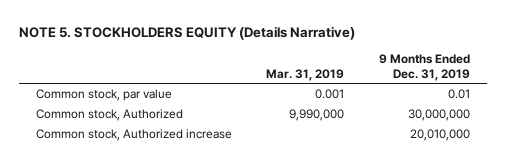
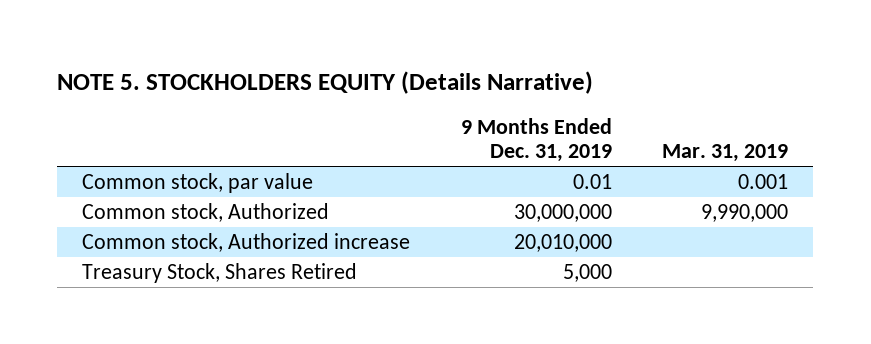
none -> [82,262,358,283] Treasury Stock, Shares Retired

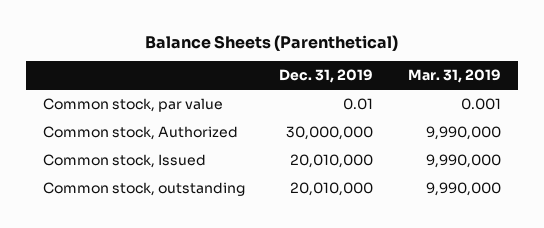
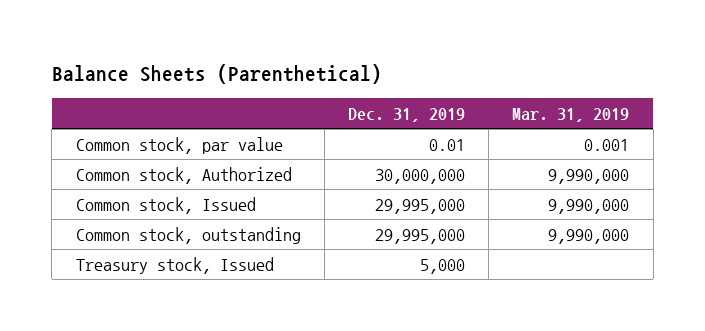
[290,154,374,169] 20,010,000 -> [374,198,465,214] 29,995,000
[290,182,374,197] 20,010,000 -> [374,228,465,244] 29,995,000
none -> [75,256,274,274] Treasury stock, Issued

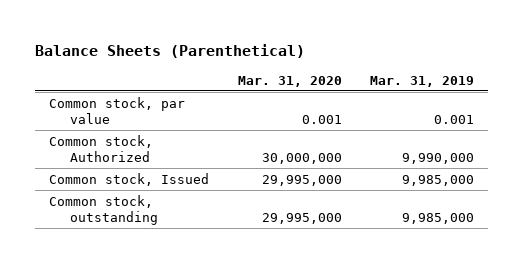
[347,107,465,122] Dec. 31, 2019 -> none
none -> [237,75,342,87] Mar. 31, 2020
[75,256,274,274] Treasury stock, Issued -> none
[548,198,630,214] 9,990,000 -> [401,174,474,186] 9,985,000
[548,228,630,244] 9,990,000 -> [401,212,474,224] 9,985,000

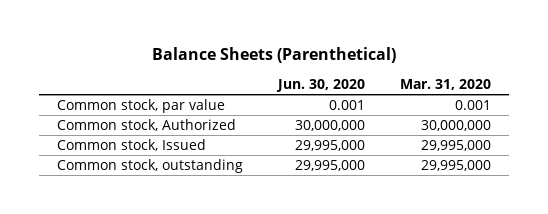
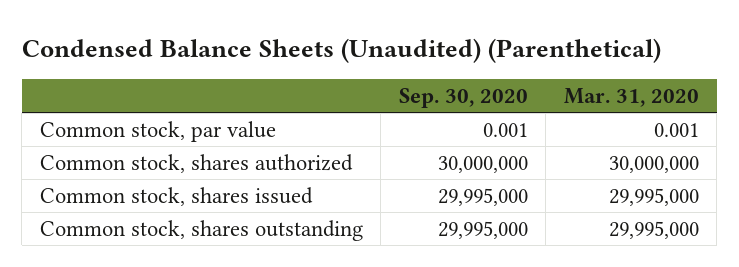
[152,47,397,64] Balance Sheets (Parenthetical) -> [21,37,661,63] Condensed Balance Sheets (Unaudited) (Parenthetical)
[276,78,366,92] Jun. 30, 2020 -> none
none -> [398,88,528,109] Sep. 30, 2020
[56,118,236,131] Common stock, Authorized -> [39,153,353,173] Common stock, shares authorized
[56,138,206,151] Common stock, Issued -> [39,186,313,206] Common stock, shares issued
[56,158,243,173] Common stock, outstanding -> [39,219,363,241] Common stock, shares outstanding

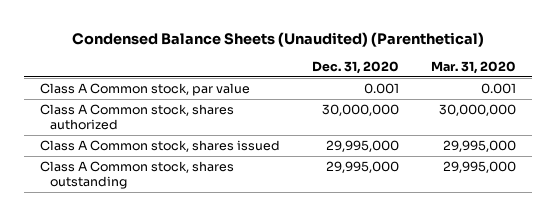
[398,88,528,109] Sep. 30, 2020 -> none
none -> [312,61,400,75] Dec. 31, 2020
[39,120,276,142] Common stock, par value -> [40,82,251,96] Class A Common stock, par value
[39,153,353,173] Common stock, shares authorized -> [40,103,235,131] Class A Common stock, shares authorized
[39,186,313,206] Common stock, shares issued -> [40,139,281,152] Class A Common stock, shares issued
[39,219,363,241] Common stock, shares outstanding -> [40,160,235,190] Class A Common stock, shares outstanding

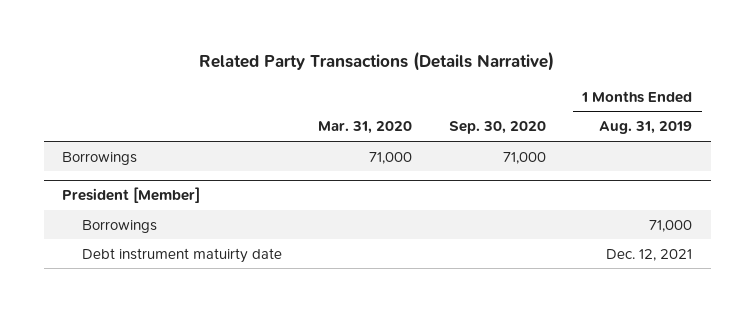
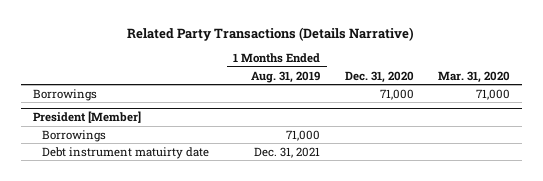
[448,121,546,135] Sep. 30, 2020 -> none
none -> [344,70,414,83] Dec. 31, 2020
[606,248,693,261] Dec. 12, 2021 -> [254,146,321,158] Dec. 31, 2021

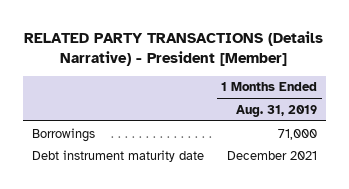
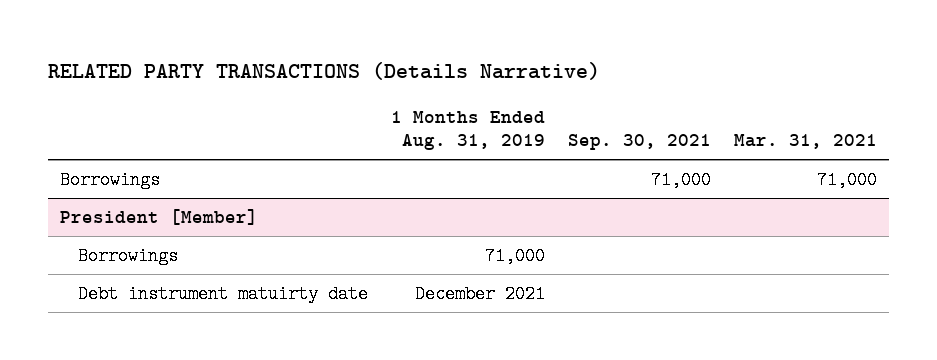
[24,30,324,66] RELATED PARTY TRANSACTIONS (Details Narrative) - President [Member] -> [48,62,601,81] RELATED PARTY TRANSACTIONS (Details Narrative)
none -> [568,134,712,151] Sep. 30, 2021
none -> [734,134,878,150] Mar. 31, 2021
none -> [59,170,160,189] Borrowings
none -> [59,208,258,225] President [Member]
[31,149,204,162] Debt instrument maturity date -> [77,284,368,303] Debt instrument matuirty date

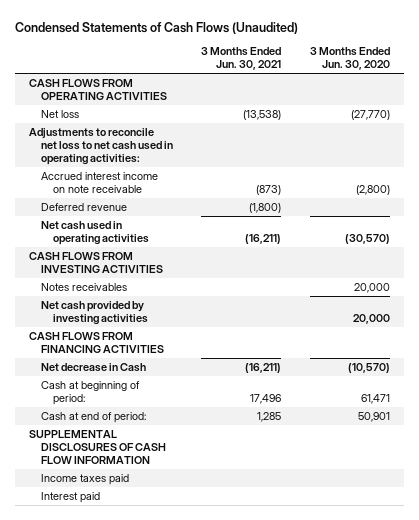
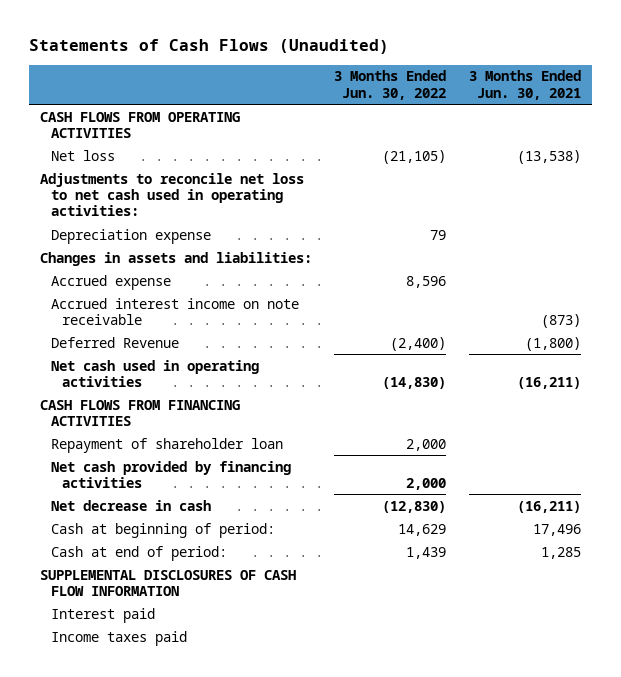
[14,21,298,34] Condensed Statements of Cash Flows (Unaudited) -> [29,38,390,54] Statements of Cash Flows (Unaudited)
[309,47,390,71] 3 Months Ended Jun. 30, 2020 -> none
none -> [334,70,447,100] 3 Months Ended Jun. 30, 2022
none -> [50,228,211,244] Depreciation expense
none -> [40,251,313,266] Changes in assets and liabilities:
none -> [50,274,171,290] Accrued expense
[40,202,127,211] Deferred revenue -> [50,336,179,348] Deferred Revenue
[28,251,163,273] CASH FLOWS FROM INVESTING ACTIVITIES -> none
[40,282,127,291] Notes receivables -> none
[40,300,148,325] Net cash provided by investing activities -> none
none -> [50,437,283,453] Repayment of shareholder loan
none -> [50,460,291,488] Net cash provided by financing activities
[40,362,146,372] Net decrease in Cash -> [50,499,211,511] Net decrease in cash
[40,473,129,485] Income taxes paid -> [50,630,187,646] Income taxes paid

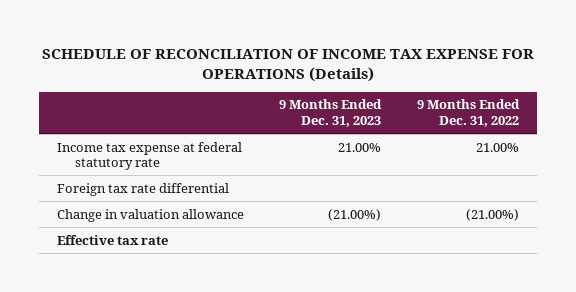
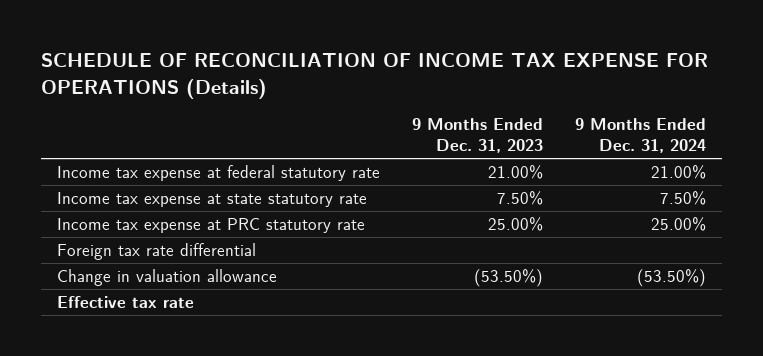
[417,99,521,127] 9 Months Ended Dec. 31, 2022 -> none
none -> [574,117,706,154] 9 Months Ended Dec. 31, 2024
none -> [57,191,368,207] Income tax expense at state statutory rate
none -> [57,217,366,233] Income tax expense at PRC statutory rate
[328,208,382,221] (21.00%) -> [474,268,544,287] (53.50%)

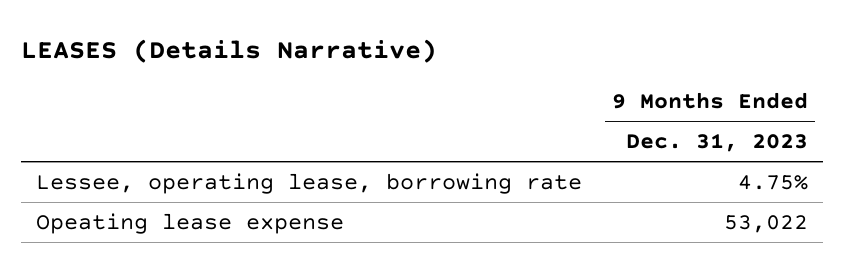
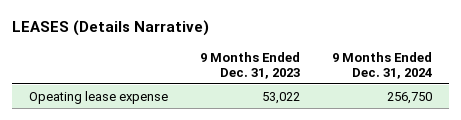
none -> [332,51,433,79] 9 Months Ended Dec. 31, 2024
[36,172,583,194] Lessee, operating lease, borrowing rate -> none

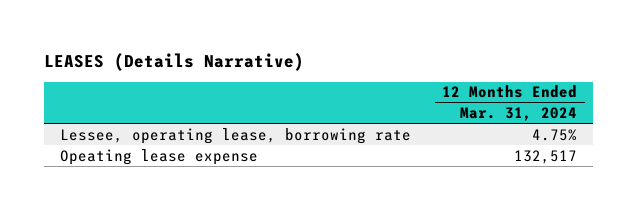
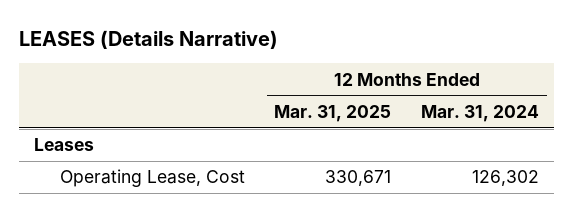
none -> [274,104,392,122] Mar. 31, 2025
[59,127,411,144] Lessee, operating lease, borrowing rate -> none
none -> [33,138,94,152] Leases
[59,148,258,165] Opeating lease expense -> [59,169,245,188] Operating Lease, Cost
[514,149,578,164] 132,517 -> [472,170,540,187] 126,302

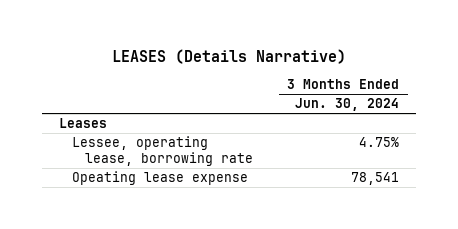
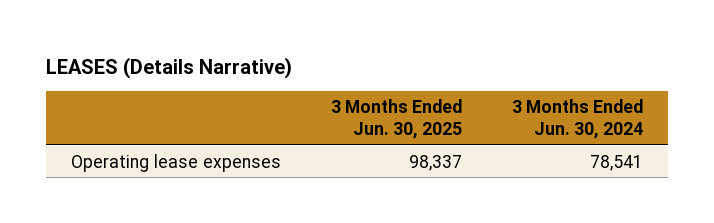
none -> [331,99,463,140] 3 Months Ended Jun. 30, 2025
[59,118,108,129] Leases -> none
[72,136,253,166] Lessee, operating lease, borrowing rate -> none
[72,171,249,186] Opeating lease expense -> [71,153,282,172] Operating lease expenses

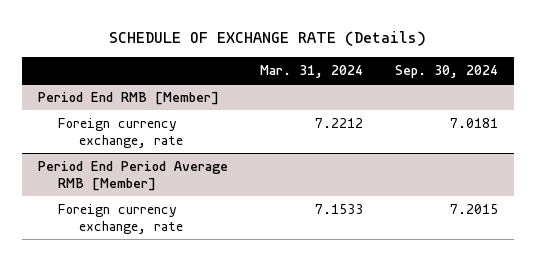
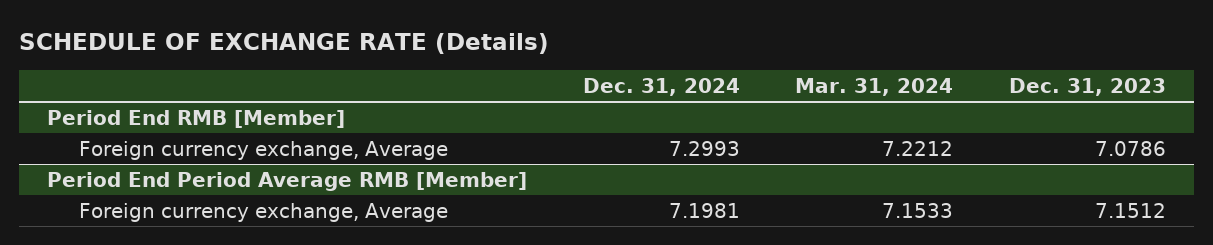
[395,64,499,78] Sep. 30, 2024 -> none
none -> [582,77,740,96] Dec. 31, 2024
none -> [1008,77,1166,96] Dec. 31, 2023
[58,118,183,148] Foreign currency exchange, rate -> [78,140,448,160] Foreign currency exchange, Average
[58,204,183,234] Foreign currency exchange, rate -> [78,202,448,222] Foreign currency exchange, Average

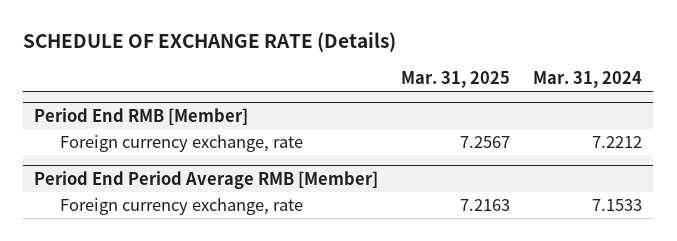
[582,77,740,96] Dec. 31, 2024 -> none
[1008,77,1166,96] Dec. 31, 2023 -> none
none -> [401,71,511,89] Mar. 31, 2025
[78,140,448,160] Foreign currency exchange, Average -> [60,135,304,153] Foreign currency exchange, rate
[78,202,448,222] Foreign currency exchange, Average -> [60,198,304,216] Foreign currency exchange, rate

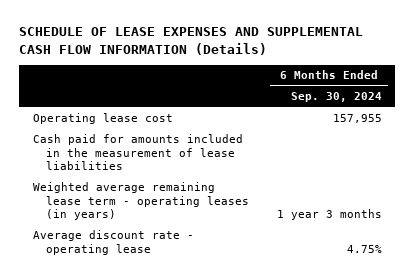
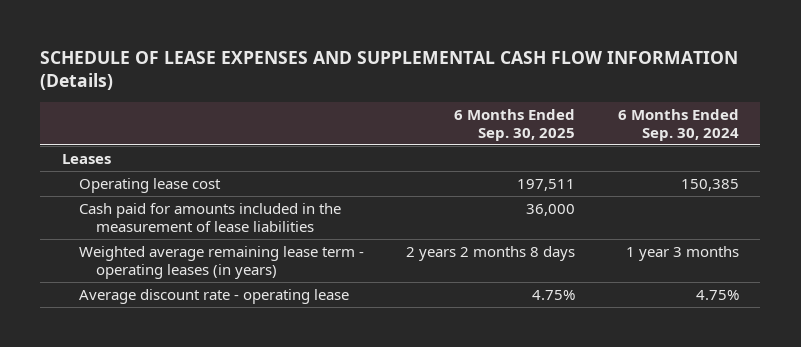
none -> [454,108,576,141] 6 Months Ended Sep. 30, 2025
none -> [61,153,111,164] Leases
[332,114,382,124] 157,955 -> [680,178,739,191] 150,385

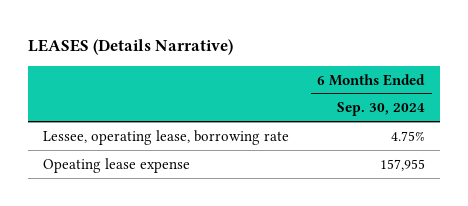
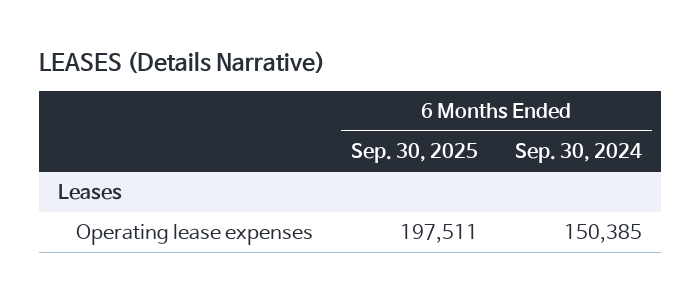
none -> [350,143,478,164] Sep. 30, 2025
[42,129,289,145] Lessee, operating lease, borrowing rate -> none
none -> [57,184,122,201] Leases
[42,157,190,173] Opeating lease expense -> [75,224,313,246] Operating lease expenses
[379,158,425,171] 157,955 -> [564,224,643,244] 150,385

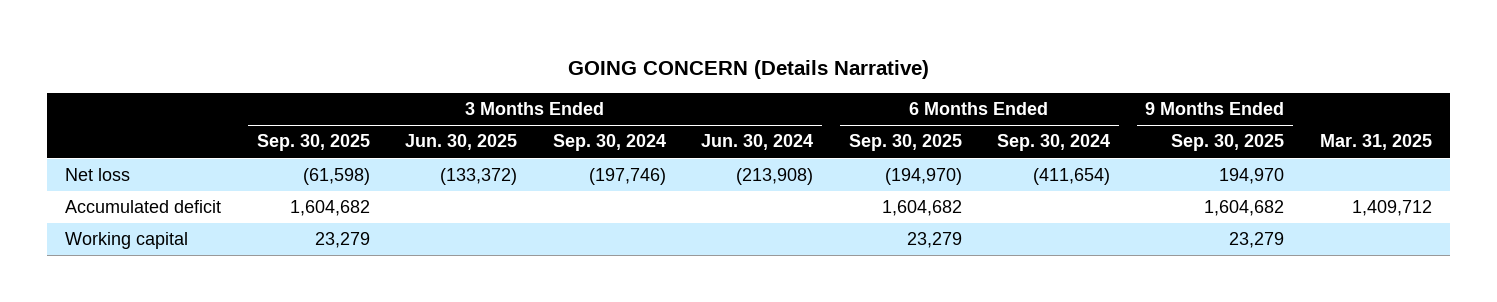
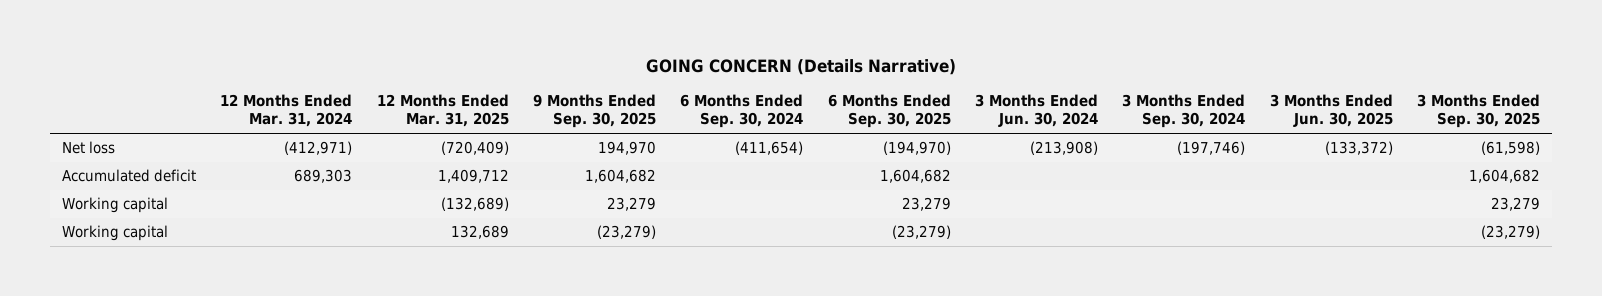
[1319,134,1432,151] Mar. 31, 2025 -> none
none -> [220,94,353,128] 12 Months Ended Mar. 31, 2024
none -> [376,94,509,128] 12 Months Ended Mar. 31, 2025
none -> [61,225,168,242] Working capital

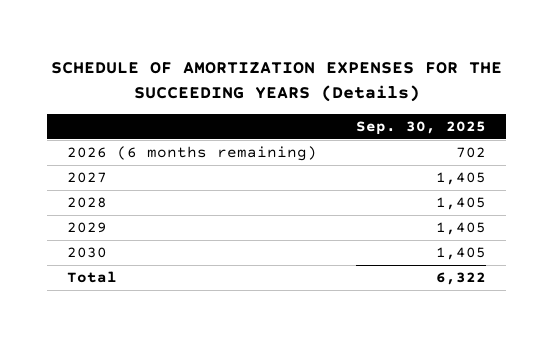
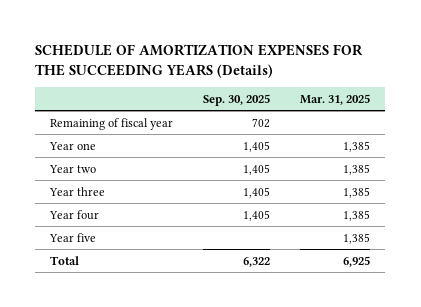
none -> [300,93,371,105] Mar. 31, 2025
[66,146,317,162] 2026 (6 months remaining) -> [50,117,174,130] Remaining of fiscal year
[66,172,107,184] 2027 -> [49,141,97,150] Year one
[66,197,107,209] 2028 -> [49,164,97,173] Year two
[66,222,107,234] 2029 -> [49,186,106,196] Year three
[66,247,107,259] 2030 -> [49,209,100,220] Year four
none -> [49,232,97,242] Year five

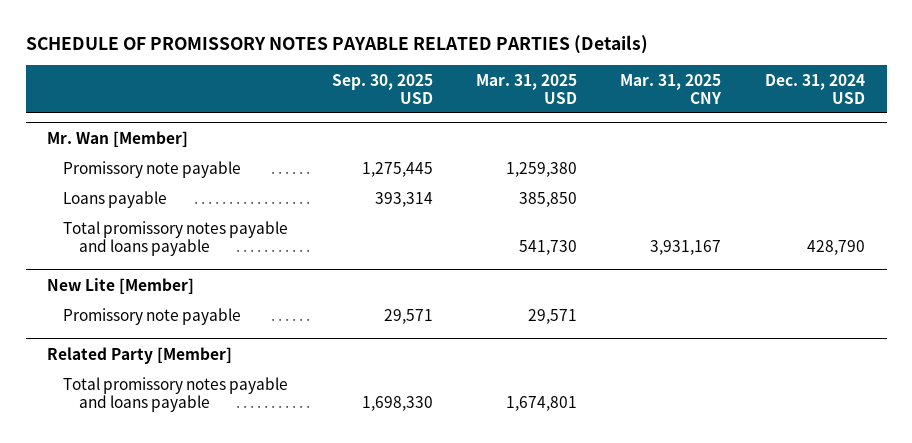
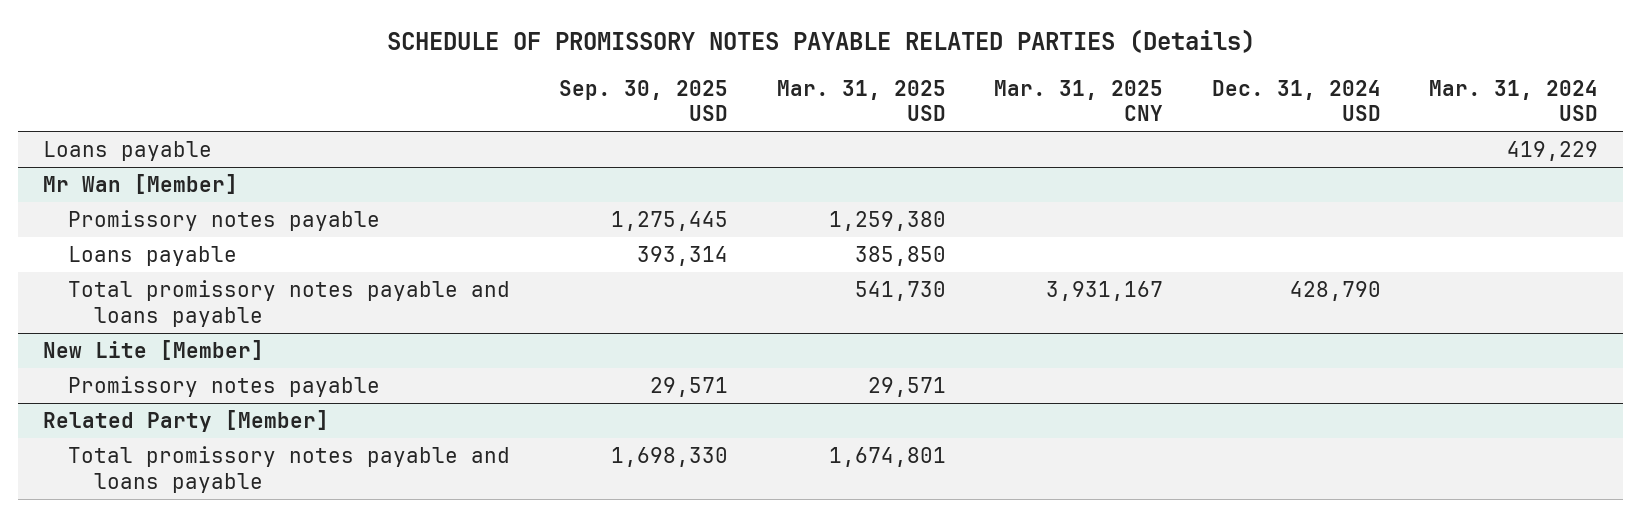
none -> [1429,79,1599,122] Mar. 31, 2024 USD
none -> [42,141,212,162] Loans payable
[47,130,189,147] Mr. Wan [Member] -> [42,174,238,195] Mr Wan [Member]
[63,160,242,178] Promissory note payable -> [68,210,381,232] Promissory notes payable
[63,307,242,325] Promissory note payable -> [68,376,381,398] Promissory notes payable

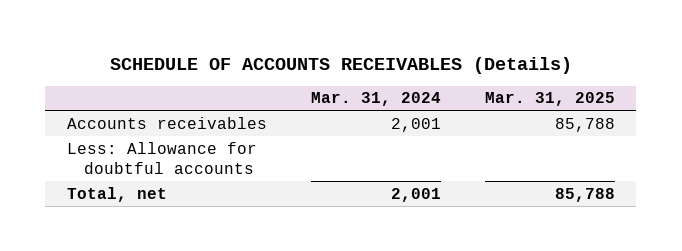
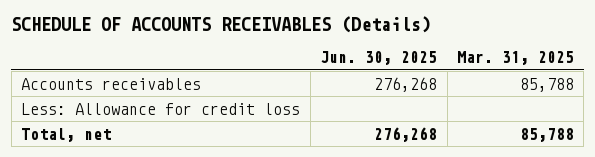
[310,92,441,107] Mar. 31, 2024 -> none
none -> [320,50,438,65] Jun. 30, 2025
[67,141,258,175] Less: Allowance for doubtful accounts -> [21,102,301,115] Less: Allowance for credit loss

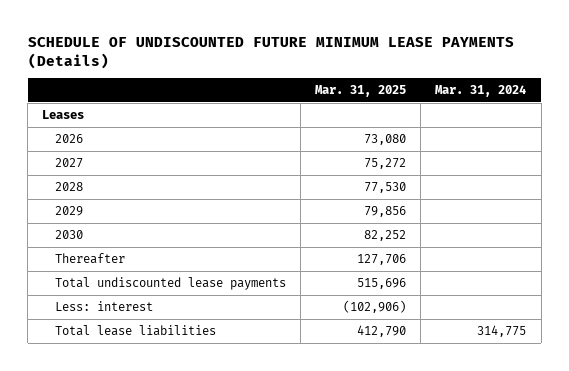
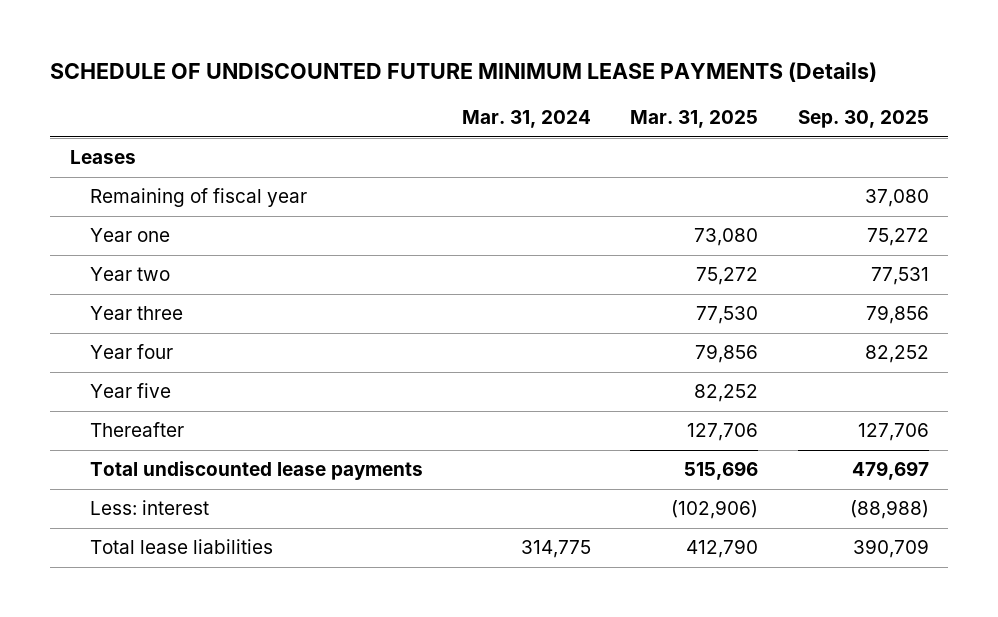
none -> [797,110,929,129] Sep. 30, 2025
none -> [89,188,307,208] Remaining of fiscal year
[55,134,84,144] 2026 -> [89,228,170,243] Year one
[55,158,84,169] 2027 -> [89,267,170,282] Year two
[55,182,84,192] 2028 -> [89,306,183,321] Year three
[55,206,84,217] 2029 -> [89,344,173,360] Year four
[55,230,84,240] 2030 -> [89,383,171,399] Year five

